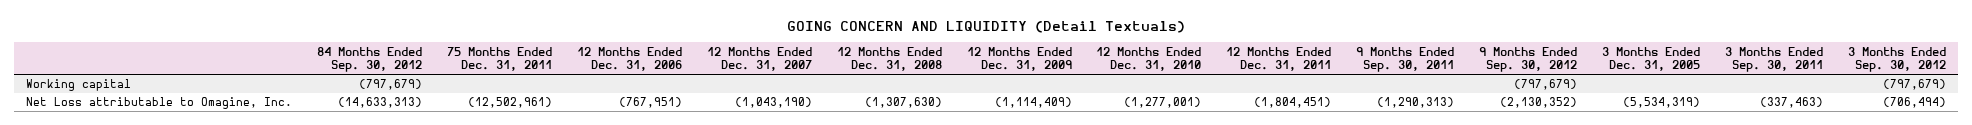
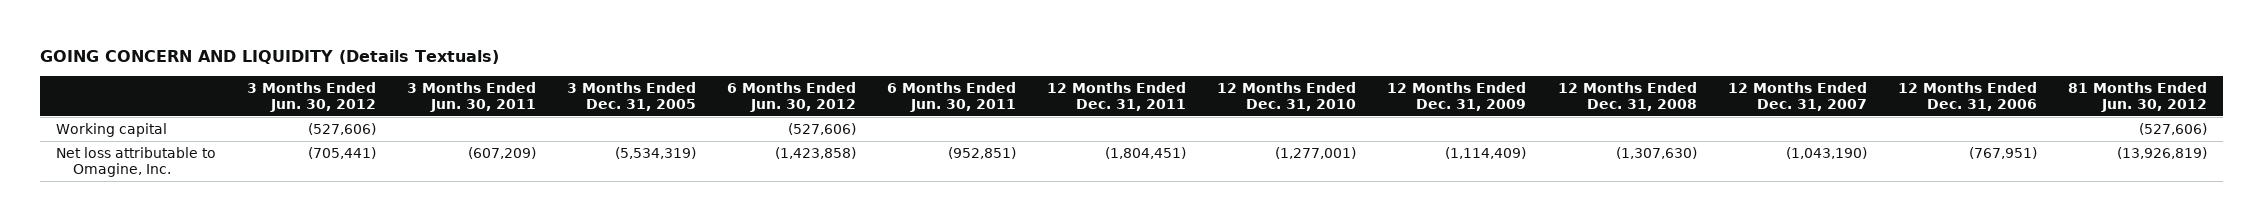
[786,21,1185,34] GOING CONCERN AND LIQUIDITY (Detail Textuals) -> [39,49,499,64] GOING CONCERN AND LIQUIDITY (Details Textuals)
[317,46,423,73] 84 Months Ended Sep. 30, 2012 -> none
[447,46,553,72] 75 Months Ended Dec. 31, 2011 -> none
[1356,46,1455,73] 9 Months Ended Sep. 30, 2011 -> none
[1478,46,1577,73] 9 Months Ended Sep. 30, 2012 -> none
[1724,46,1823,73] 3 Months Ended Sep. 30, 2011 -> none
[1847,46,1946,73] 3 Months Ended Sep. 30, 2012 -> none
none -> [246,81,376,112] 3 Months Ended Jun. 30, 2012
none -> [406,81,536,112] 3 Months Ended Jun. 30, 2011
none -> [727,81,857,112] 6 Months Ended Jun. 30, 2012
none -> [887,81,1017,112] 6 Months Ended Jun. 30, 2011
none -> [2067,81,2207,112] 81 Months Ended Jun. 30, 2012
[26,97,293,110] Net Loss attributable to Omagine, Inc. -> [55,146,216,178] Net loss attributable to Omagine, Inc.

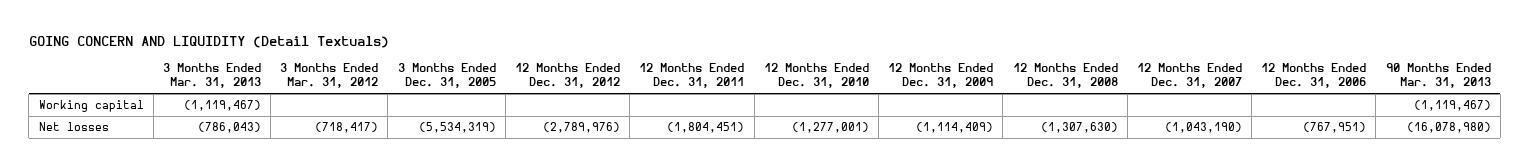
[39,49,499,64] GOING CONCERN AND LIQUIDITY (Details Textuals) -> [28,35,389,48] GOING CONCERN AND LIQUIDITY (Detail Textuals)
[246,81,376,112] 3 Months Ended Jun. 30, 2012 -> none
[406,81,536,112] 3 Months Ended Jun. 30, 2011 -> none
[727,81,857,112] 6 Months Ended Jun. 30, 2012 -> none
[887,81,1017,112] 6 Months Ended Jun. 30, 2011 -> none
[2067,81,2207,112] 81 Months Ended Jun. 30, 2012 -> none
none -> [162,63,261,89] 3 Months Ended Mar. 31, 2013
none -> [280,63,379,89] 3 Months Ended Mar. 31, 2012
none -> [515,63,621,89] 12 Months Ended Dec. 31, 2012
none -> [1385,63,1491,89] 90 Months Ended Mar. 31, 2013
[55,146,216,178] Net loss attributable to Omagine, Inc. -> [38,122,109,132] Net losses

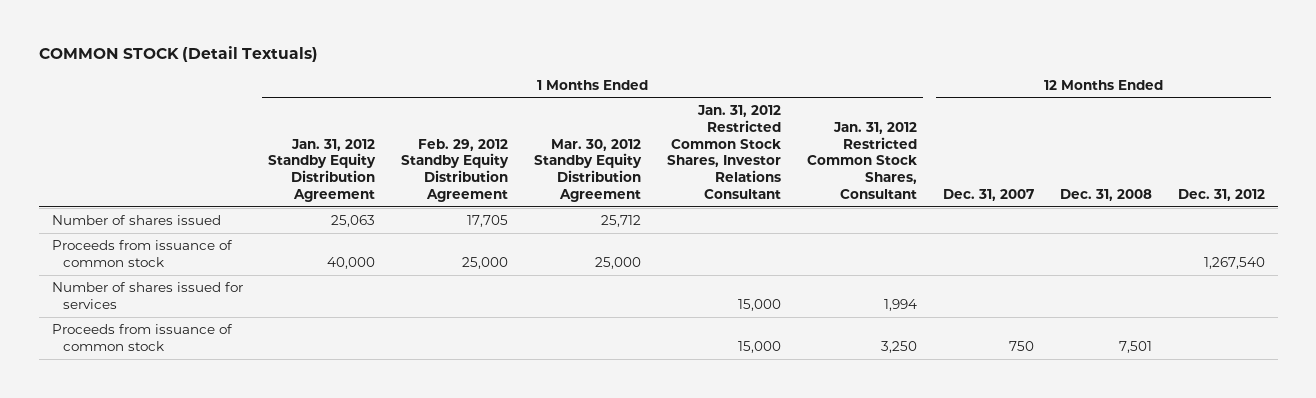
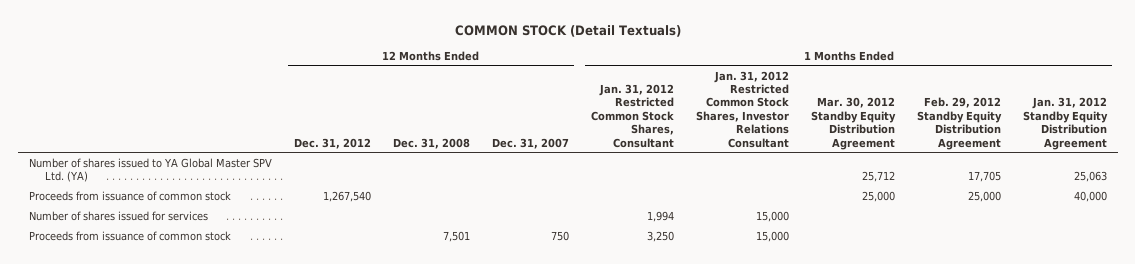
[51,215,221,226] Number of shares issued -> [28,157,272,183] Number of shares issued to YA Global Master SPV Ltd. (YA)

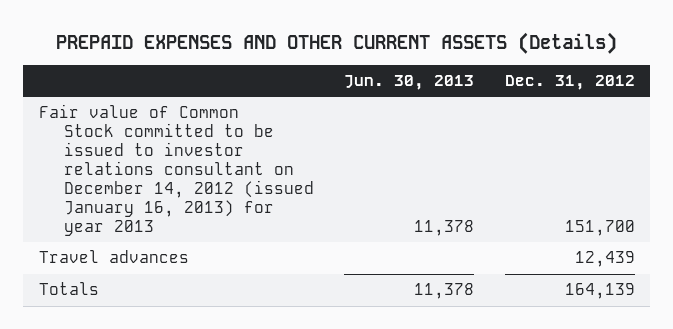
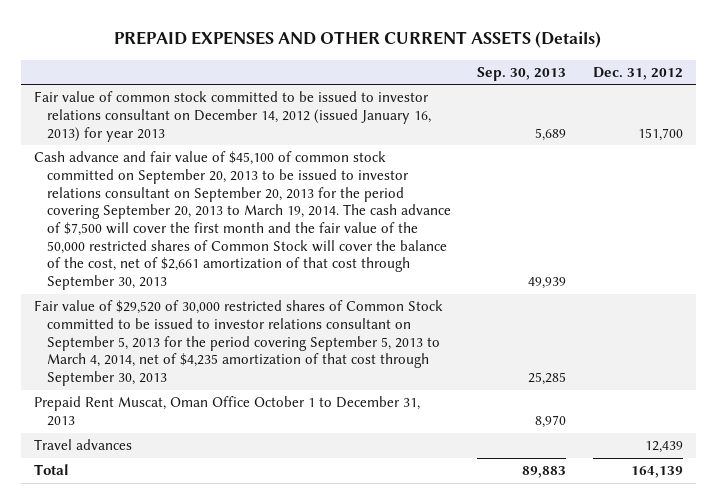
[344,75,475,91] Jun. 30, 2013 -> none
none -> [477,66,567,81] Sep. 30, 2013
[38,104,315,236] Fair value of Common Stock committed to be issued to investor relations consultant on December 14, 2012 (issued January 16, 2013) for year 2013 -> [34,91,431,142] Fair value of common stock committed to be issued to investor relations consultant on December 14, 2012 (issued January 16, 2013) for year 2013
none -> [34,151,451,291] Cash advance and fair value of $45,100 of common stock committed on September 20, 2013 to be issued to investor relations consultant on September 20, 2013 for the period covering September 20, 2013 to March 19, 2014. The cash advance of $7,500 will cover the first month and the fair value of the 50,000 restricted shares of Common Stock will cover the balance of the cost, net of $2,661 amortization of that cost through September 30, 2013
none -> [34,300,444,387] Fair value of $29,520 of 30,000 restricted shares of Common Stock committed to be issued to investor relations consultant on September 5, 2013 for the period covering September 5, 2013 to March 4, 2014, net of $4,235 amortization of that cost through September 30, 2013
none -> [34,396,421,427] Prepaid Rent Muscat, Oman Office October 1 to December 31, 2013
[38,282,99,296] Totals -> [34,464,70,476] Total

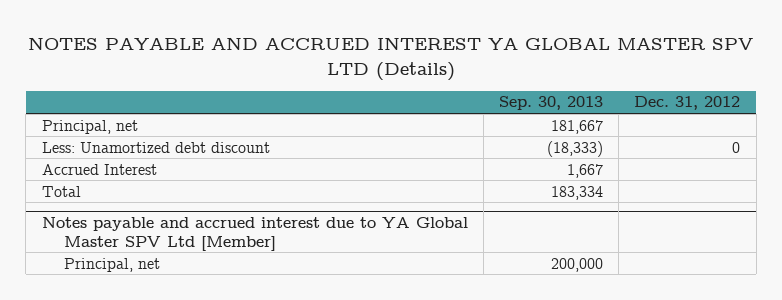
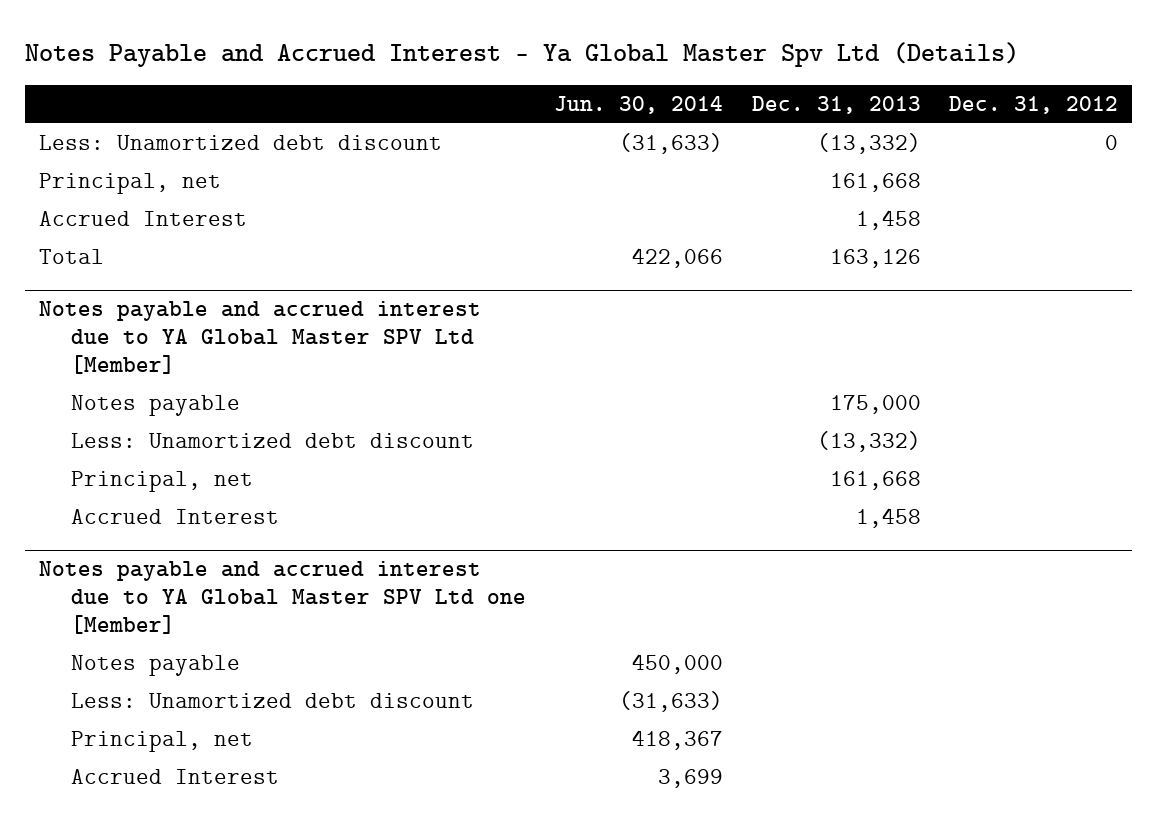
[28,37,754,81] NOTES PAYABLE AND ACCRUED INTEREST YA GLOBAL MASTER SPV LTD (Details) -> [25,42,1020,68] Notes Payable and Accrued Interest - Ya Global Master Spv Ltd (Details)
[499,96,604,111] Sep. 30, 2013 -> none
none -> [554,95,724,114] Jun. 30, 2014
none -> [751,95,921,114] Dec. 31, 2013
[41,119,138,134] Principal, net -> [39,173,222,195] Principal, net
none -> [71,395,241,417] Notes payable
none -> [71,433,475,449] Less: Unamortized debt discount
none -> [71,509,280,525] Accrued Interest
none -> [39,561,527,635] Notes payable and accrued interest due to YA Global Master SPV Ltd one [Member]
none -> [71,655,241,677] Notes payable
none -> [71,693,475,709] Less: Unamortized debt discount
none -> [71,731,254,753] Principal, net
none -> [71,769,280,785] Accrued Interest

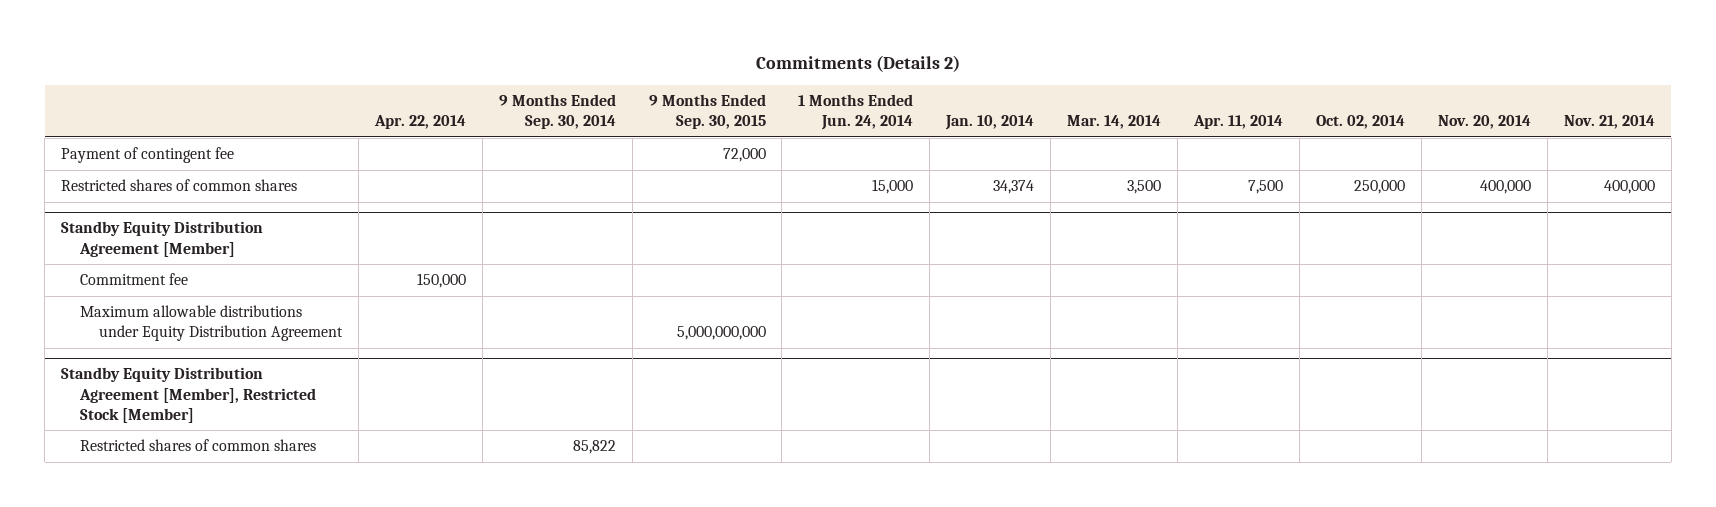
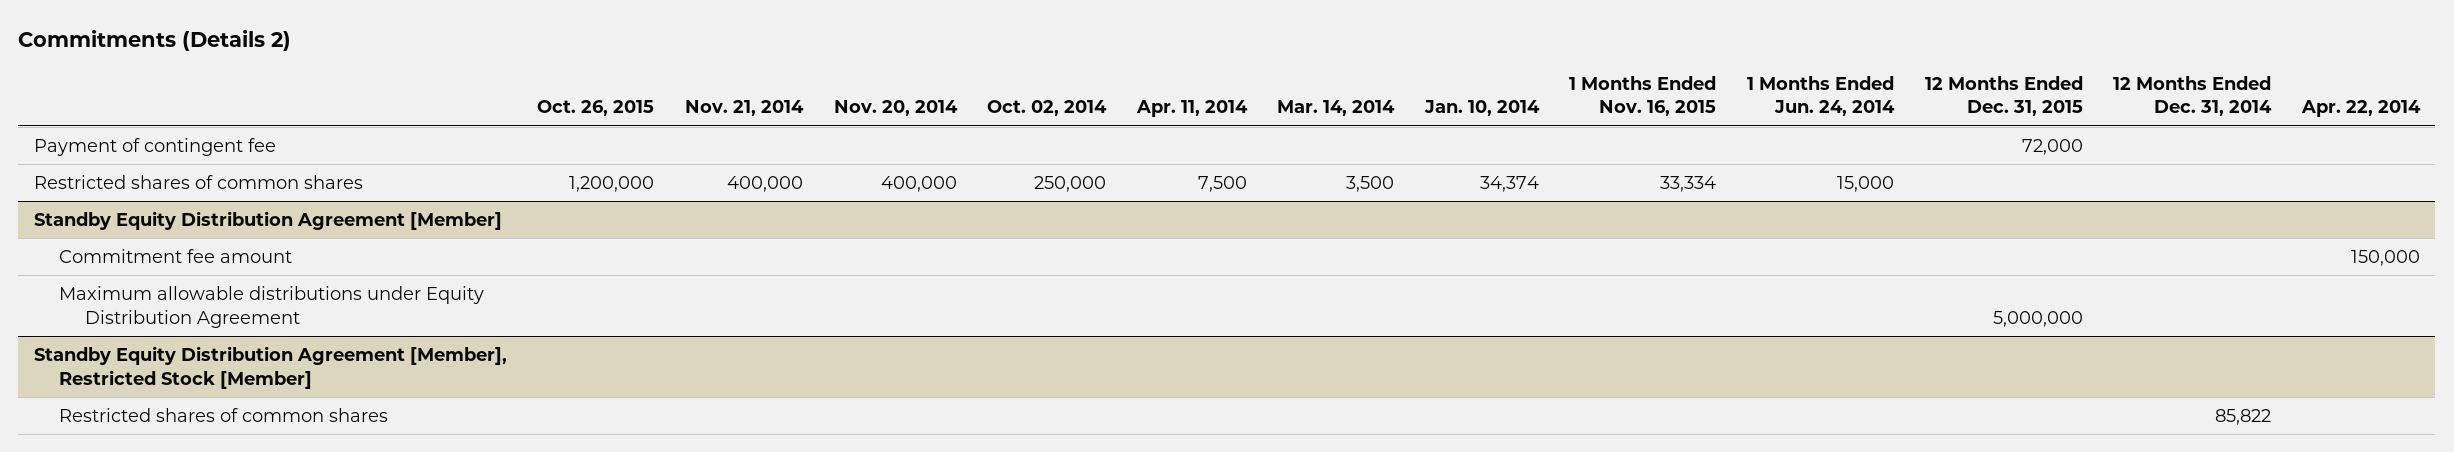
[498,93,616,130] 9 Months Ended Sep. 30, 2014 -> none
[648,93,766,130] 9 Months Ended Sep. 30, 2015 -> none
none -> [537,100,655,117] Oct. 26, 2015
none -> [1569,75,1717,117] 1 Months Ended Nov. 16, 2015
none -> [1924,75,2083,117] 12 Months Ended Dec. 31, 2015
none -> [2113,75,2273,117] 12 Months Ended Dec. 31, 2014
[80,273,189,286] Commitment fee -> [59,249,293,264] Commitment fee amount

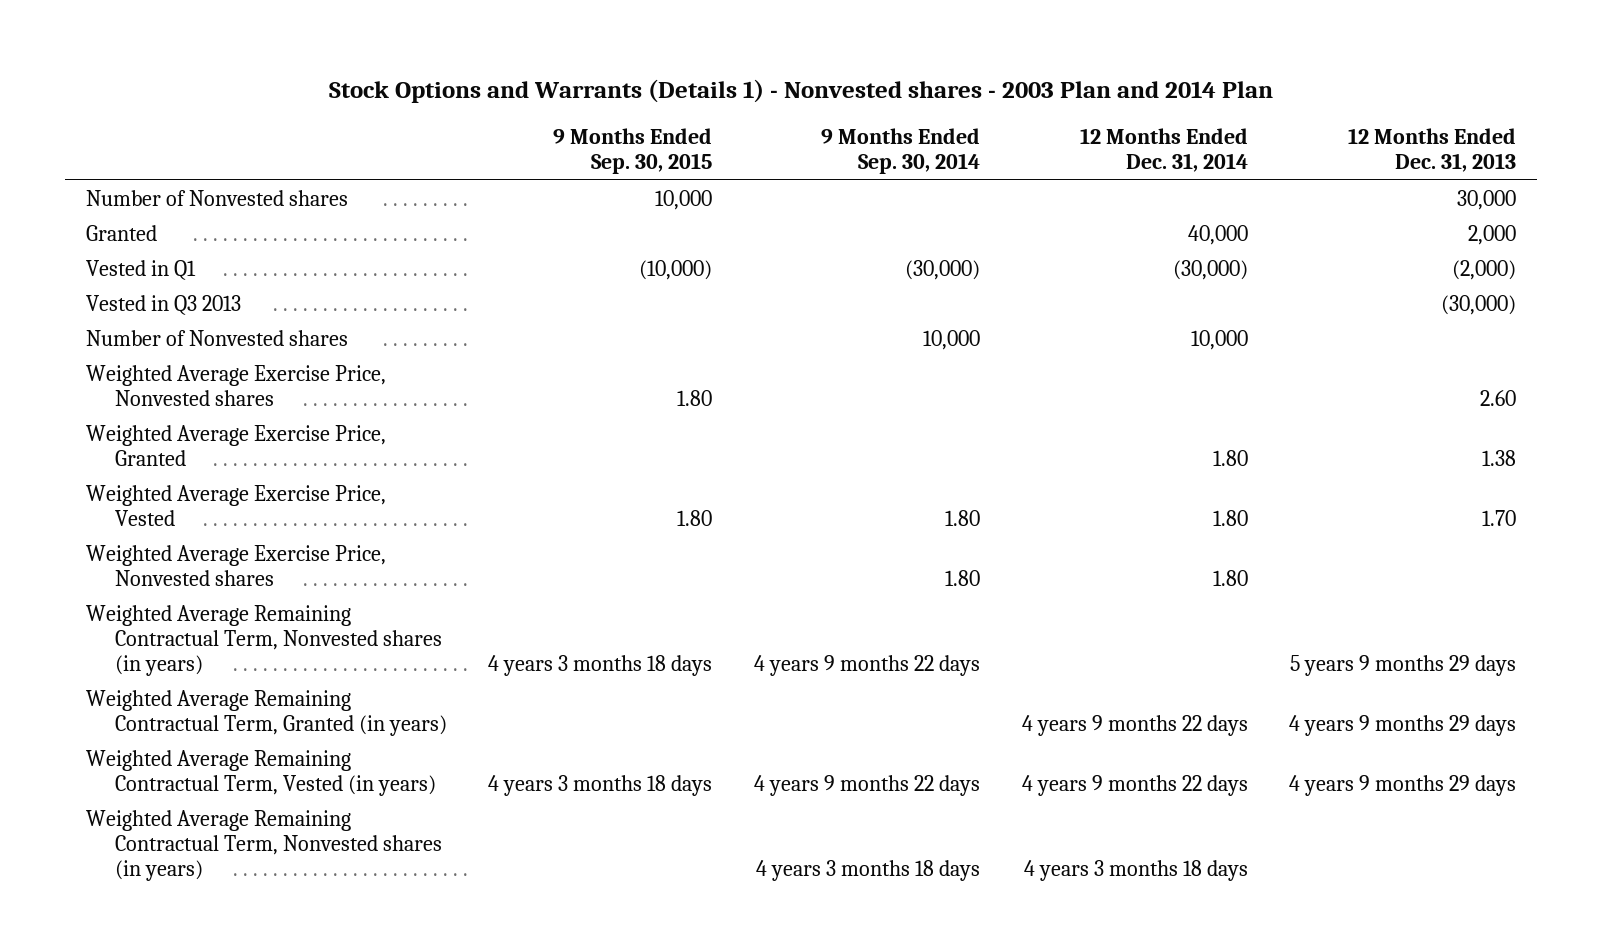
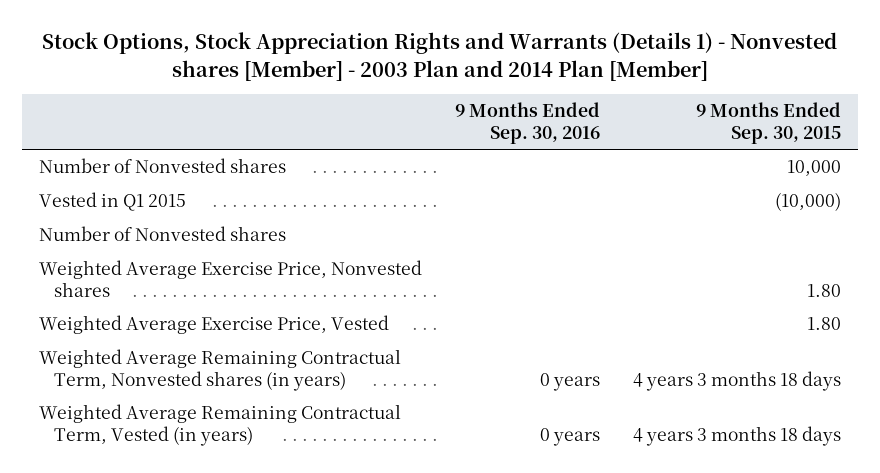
[329,79,1274,104] Stock Options and Warrants (Details 1) - Nonvested shares - 2003 Plan and 2014 Plan -> [42,32,838,81] Stock Options, Stock Appreciation Rights and Warrants (Details 1) - Nonvested shares [Member] - 2003 Plan and 2014 Plan [Member]
[821,128,981,175] 9 Months Ended Sep. 30, 2014 -> none
[1079,128,1248,173] 12 Months Ended Dec. 31, 2014 -> none
[1348,128,1517,173] 12 Months Ended Dec. 31, 2013 -> none
none -> [455,102,601,144] 9 Months Ended Sep. 30, 2016
[86,224,158,241] Granted -> none
[86,294,242,315] Vested in Q3 2013 -> none
[86,259,197,280] Vested in Q1 -> [38,192,186,212] Vested in Q1 2015
[86,424,387,466] Weighted Average Exercise Price, Granted -> none
[86,544,387,586] Weighted Average Exercise Price, Nonvested shares -> none
[86,689,447,736] Weighted Average Remaining Contractual Term, Granted (in years) -> none
[86,809,442,881] Weighted Average Remaining Contractual Term, Nonvested shares (in years) -> none

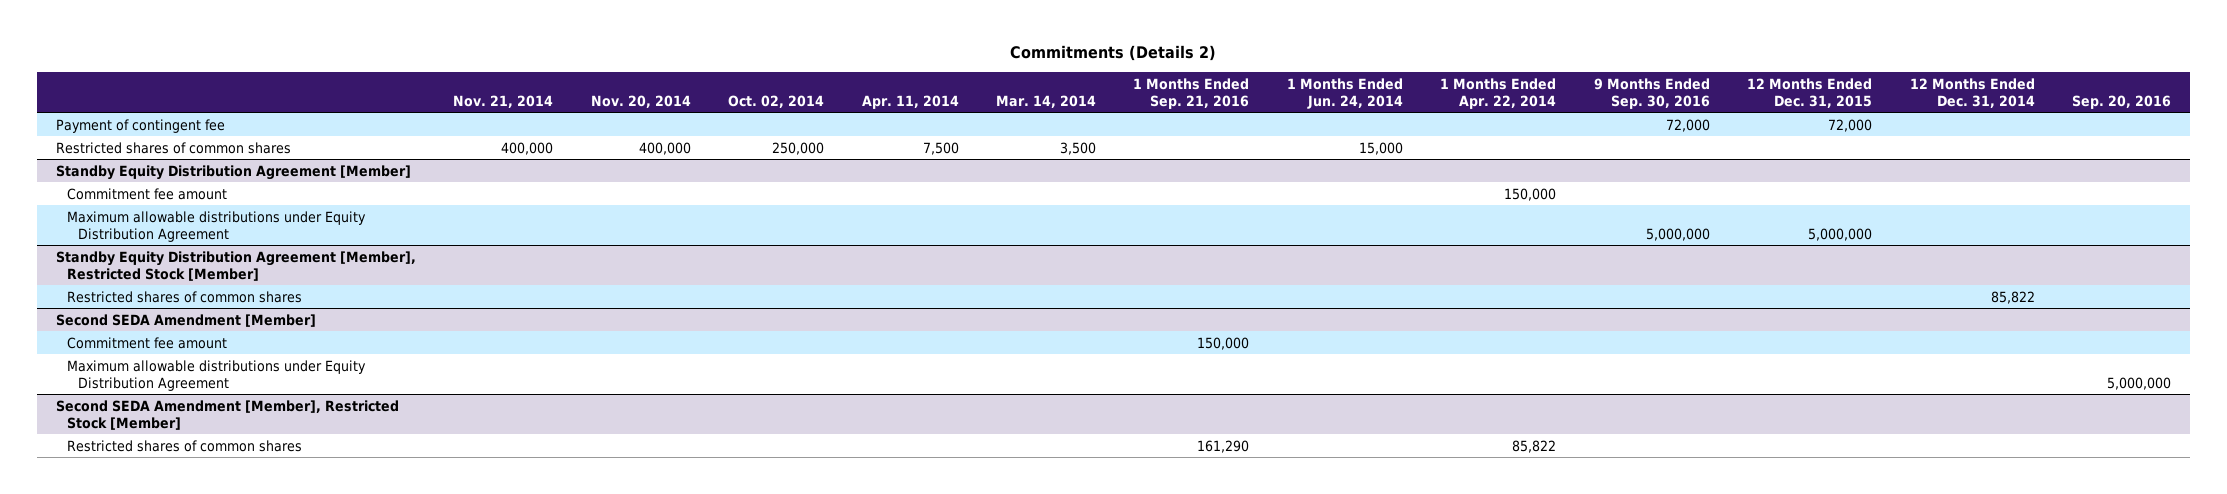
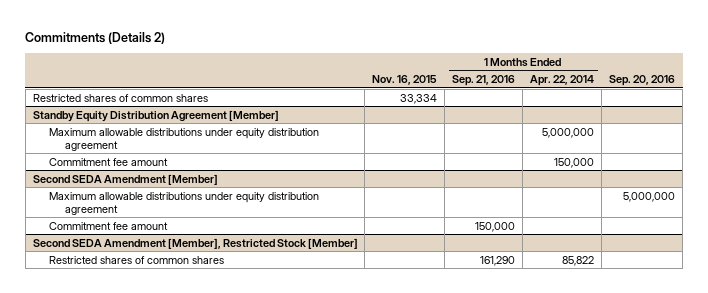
[453,94,554,108] Nov. 21, 2014 -> none
[590,94,691,108] Nov. 20, 2014 -> none
[728,94,825,108] Oct. 02, 2014 -> none
[861,94,959,109] Apr. 11, 2014 -> none
[995,94,1096,108] Mar. 14, 2014 -> none
[1286,77,1403,109] 1 Months Ended Jun. 24, 2014 -> none
[1593,77,1710,109] 9 Months Ended Sep. 30, 2016 -> none
[1747,77,1873,108] 12 Months Ended Dec. 31, 2015 -> none
[1909,77,2035,108] 12 Months Ended Dec. 31, 2014 -> none
none -> [372,75,438,86] Nov. 16, 2015
[55,118,225,133] Payment of contingent fee -> none
none -> [48,127,319,151] Maximum allowable distributions under equity distribution agreement
[66,210,366,242] Maximum allowable distributions under Equity Distribution Agreement -> none
[55,250,416,281] Standby Equity Distribution Agreement [Member], Restricted Stock [Member] -> none
[66,290,302,303] Restricted shares of common shares -> none
none -> [48,191,319,215] Maximum allowable distributions under equity distribution agreement
[66,359,366,391] Maximum allowable distributions under Equity Distribution Agreement -> none

